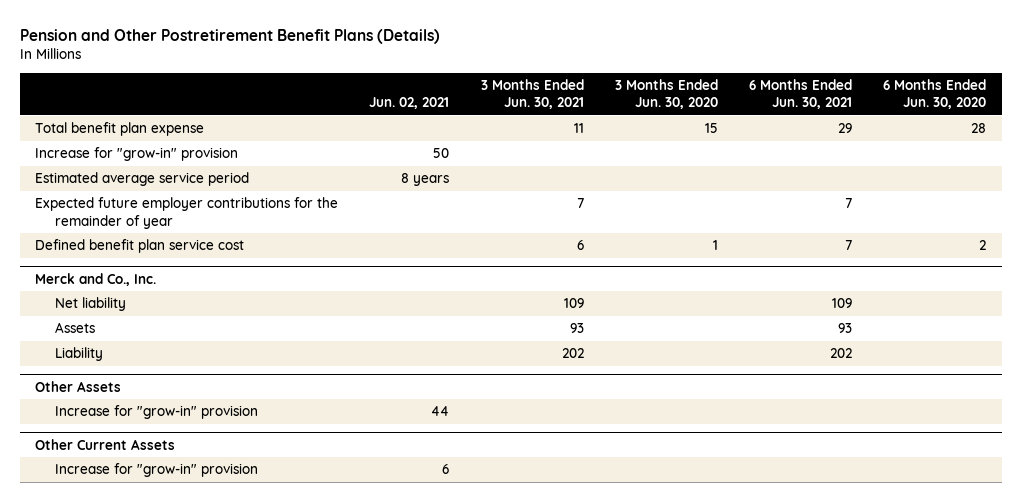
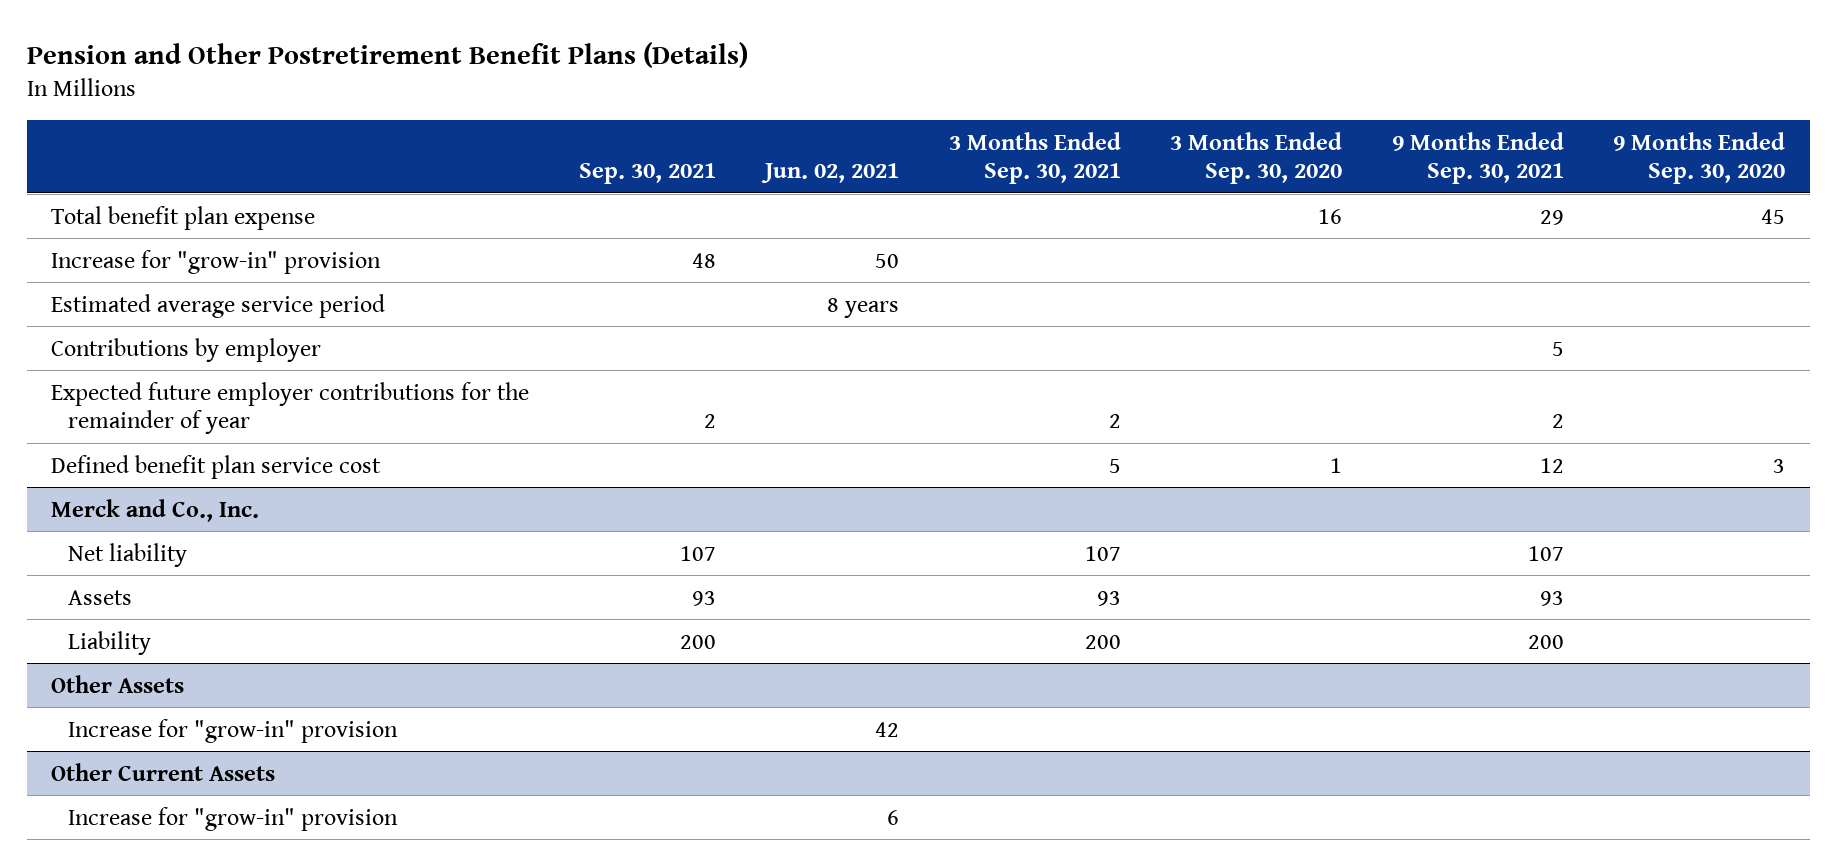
[480,78,584,110] 3 Months Ended Jun. 30, 2021 -> none
[614,78,718,110] 3 Months Ended Jun. 30, 2020 -> none
[749,78,853,110] 6 Months Ended Jun. 30, 2021 -> none
[883,78,987,110] 6 Months Ended Jun. 30, 2020 -> none
none -> [578,163,716,185] Sep. 30, 2021
none -> [948,131,1121,185] 3 Months Ended Sep. 30, 2021
none -> [1170,131,1343,185] 3 Months Ended Sep. 30, 2020
none -> [1391,131,1564,185] 9 Months Ended Sep. 30, 2021
none -> [1613,131,1786,185] 9 Months Ended Sep. 30, 2020
none -> [51,337,322,362] Contributions by employer
[431,406,450,417] 44 -> [875,721,900,737] 42

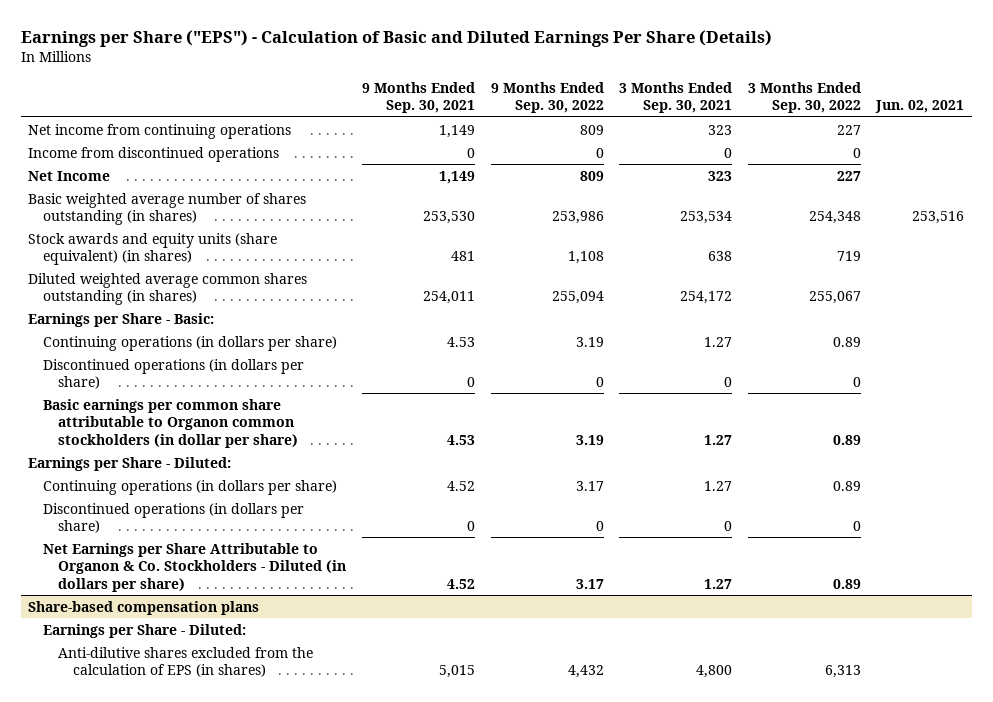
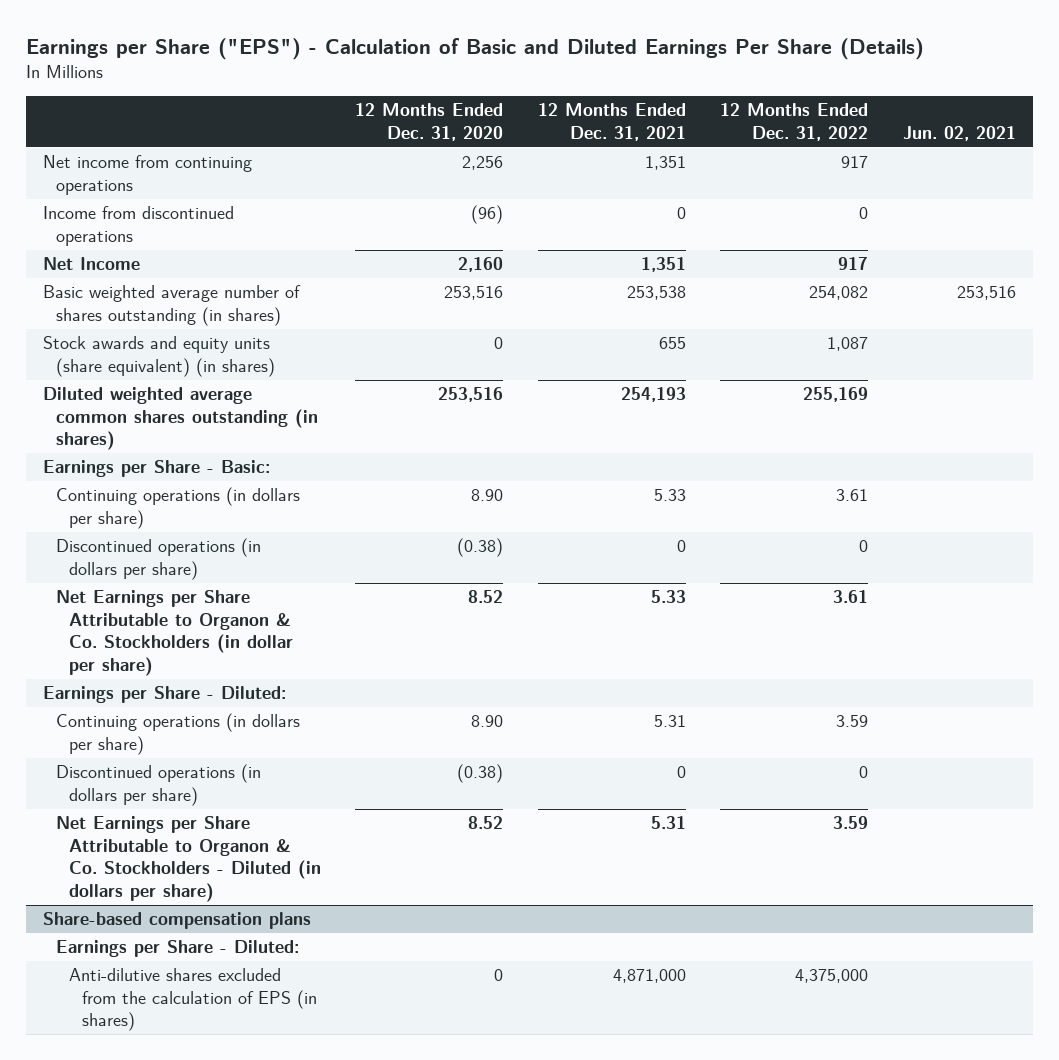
[361,81,475,114] 9 Months Ended Sep. 30, 2021 -> none
[490,81,604,114] 9 Months Ended Sep. 30, 2022 -> none
[619,81,733,114] 3 Months Ended Sep. 30, 2021 -> none
[747,81,861,114] 3 Months Ended Sep. 30, 2022 -> none
none -> [355,103,504,141] 12 Months Ended Dec. 31, 2020
none -> [537,103,686,141] 12 Months Ended Dec. 31, 2021
none -> [720,103,869,141] 12 Months Ended Dec. 31, 2022
[43,398,299,448] Basic earnings per common share attributable to Organon common stockholders (in dollar per share) -> [56,590,293,676] Net Earnings per Share Attributable to Organon & Co. Stockholders (in dollar per share)

